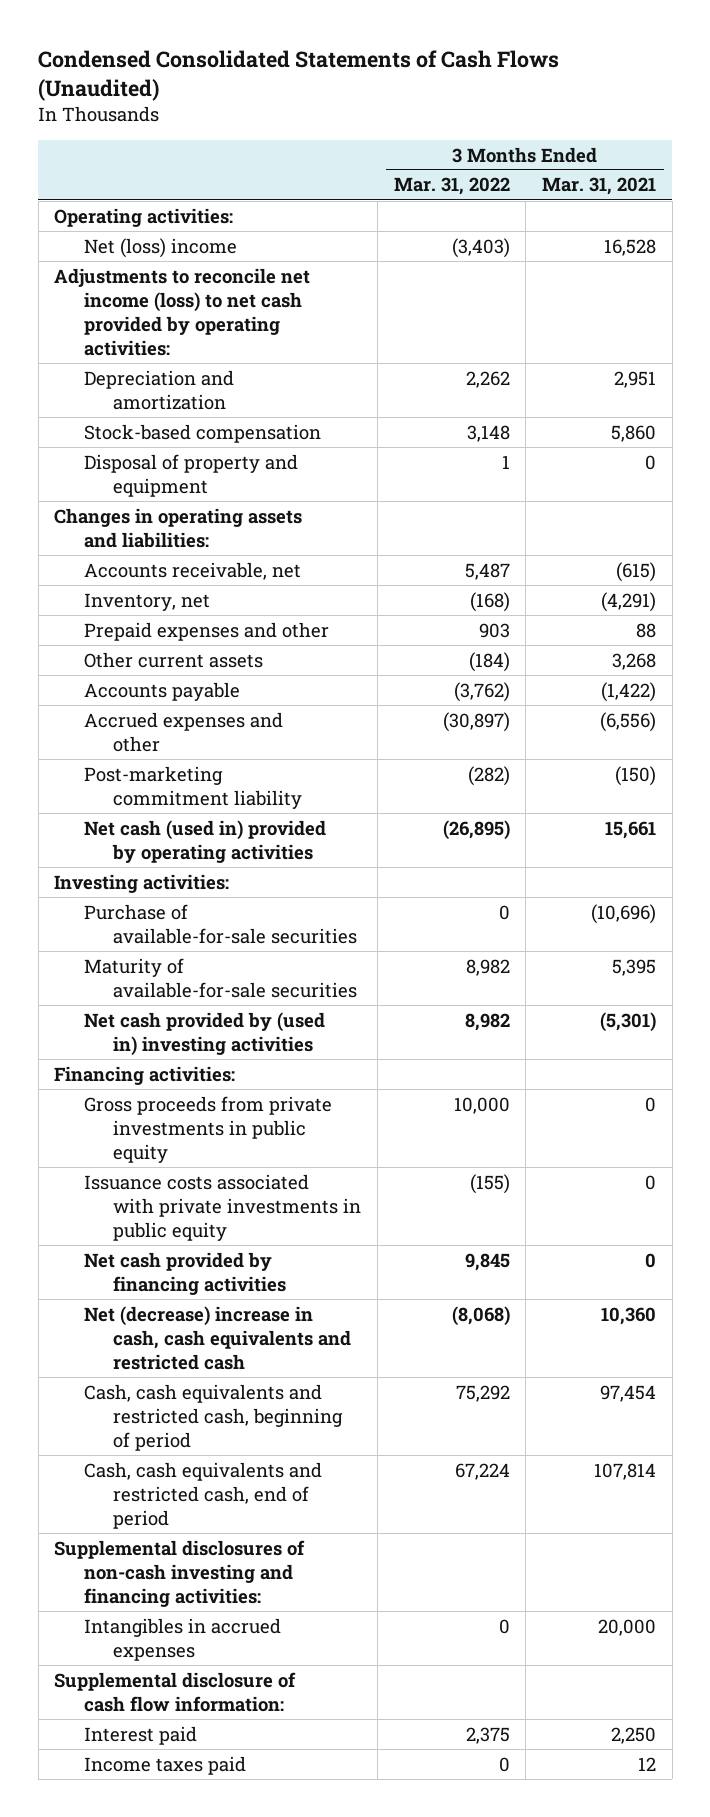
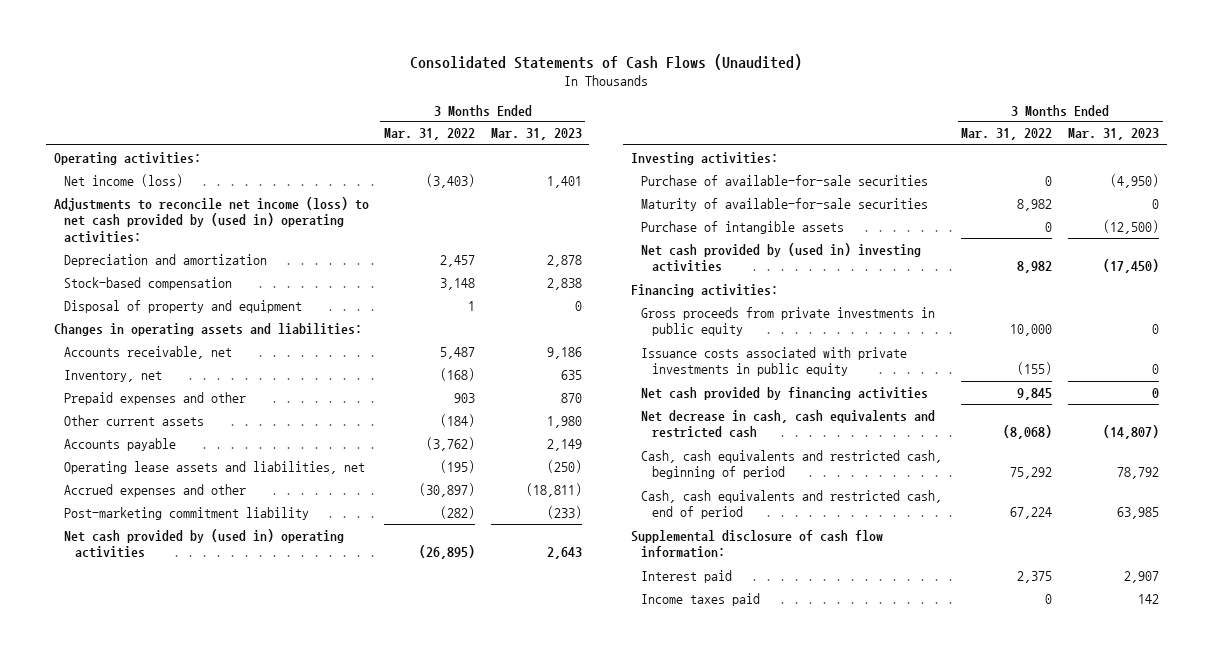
[38,50,560,102] Condensed Consolidated Statements of Cash Flows (Unaudited) -> [410,53,803,70] Consolidated Statements of Cash Flows (Unaudited)
[541,177,656,196] Mar. 31, 2021 -> none
none -> [490,128,582,141] Mar. 31, 2023
[83,237,237,258] Net (loss) income -> [64,173,184,187] Net income (loss)
[54,267,311,357] Adjustments to reconcile net income (loss) to net cash provided by operating activities: -> [53,196,369,244] Adjustments to reconcile net income (loss) to net cash provided by (used in) operating activities:
[465,370,510,388] 2,262 -> [440,254,476,267] 2,457
none -> [64,460,366,474] Operating lease assets and liabilities, net
[83,819,326,863] Net cash (used in) provided by operating activities -> [64,528,345,559] Net cash provided by (used in) operating activities
none -> [641,220,845,234] Purchase of intangible assets
[83,1305,352,1370] Net (decrease) increase in cash, cash equivalents and restricted cash -> [641,409,936,439] Net decrease in cash, cash equivalents and restricted cash
[54,1539,306,1607] Supplemental disclosures of non-cash investing and financing activities: -> none
[83,1617,281,1661] Intangibles in accrued expenses -> none

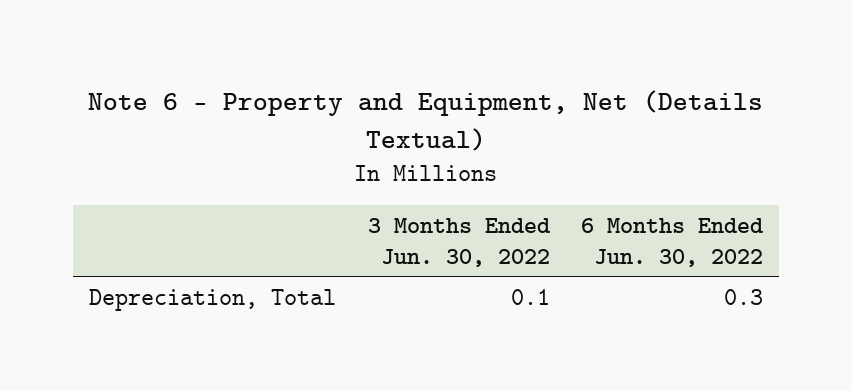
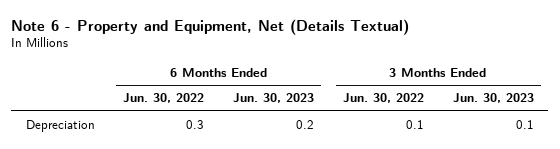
none -> [233,93,315,104] Jun. 30, 2023
none -> [452,93,534,104] Jun. 30, 2023
[88,289,336,312] Depreciation, Total -> [25,120,95,133] Depreciation

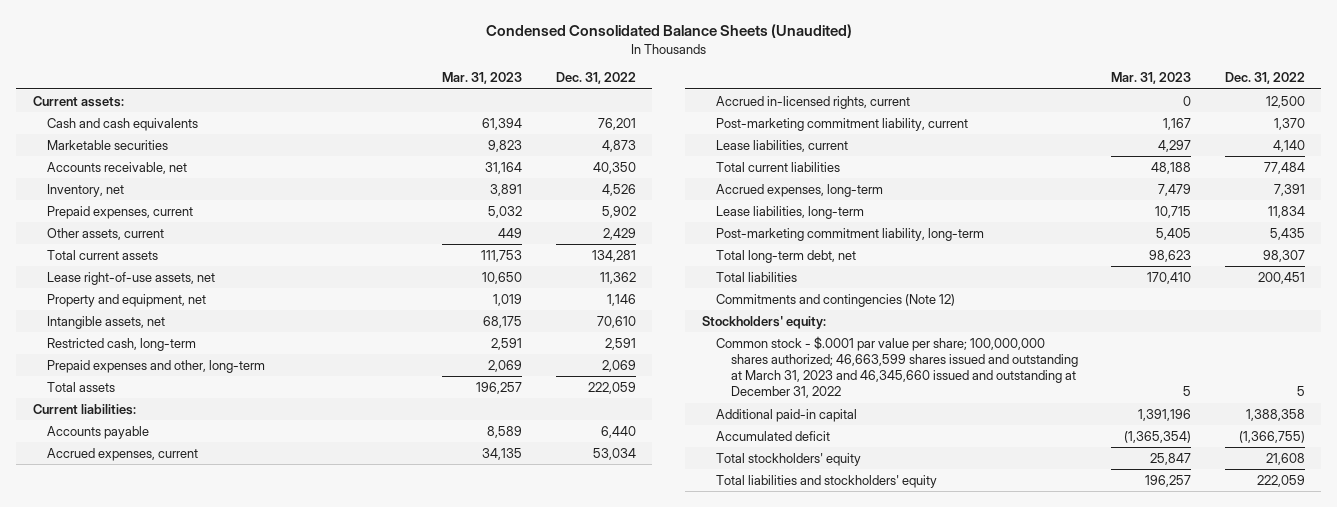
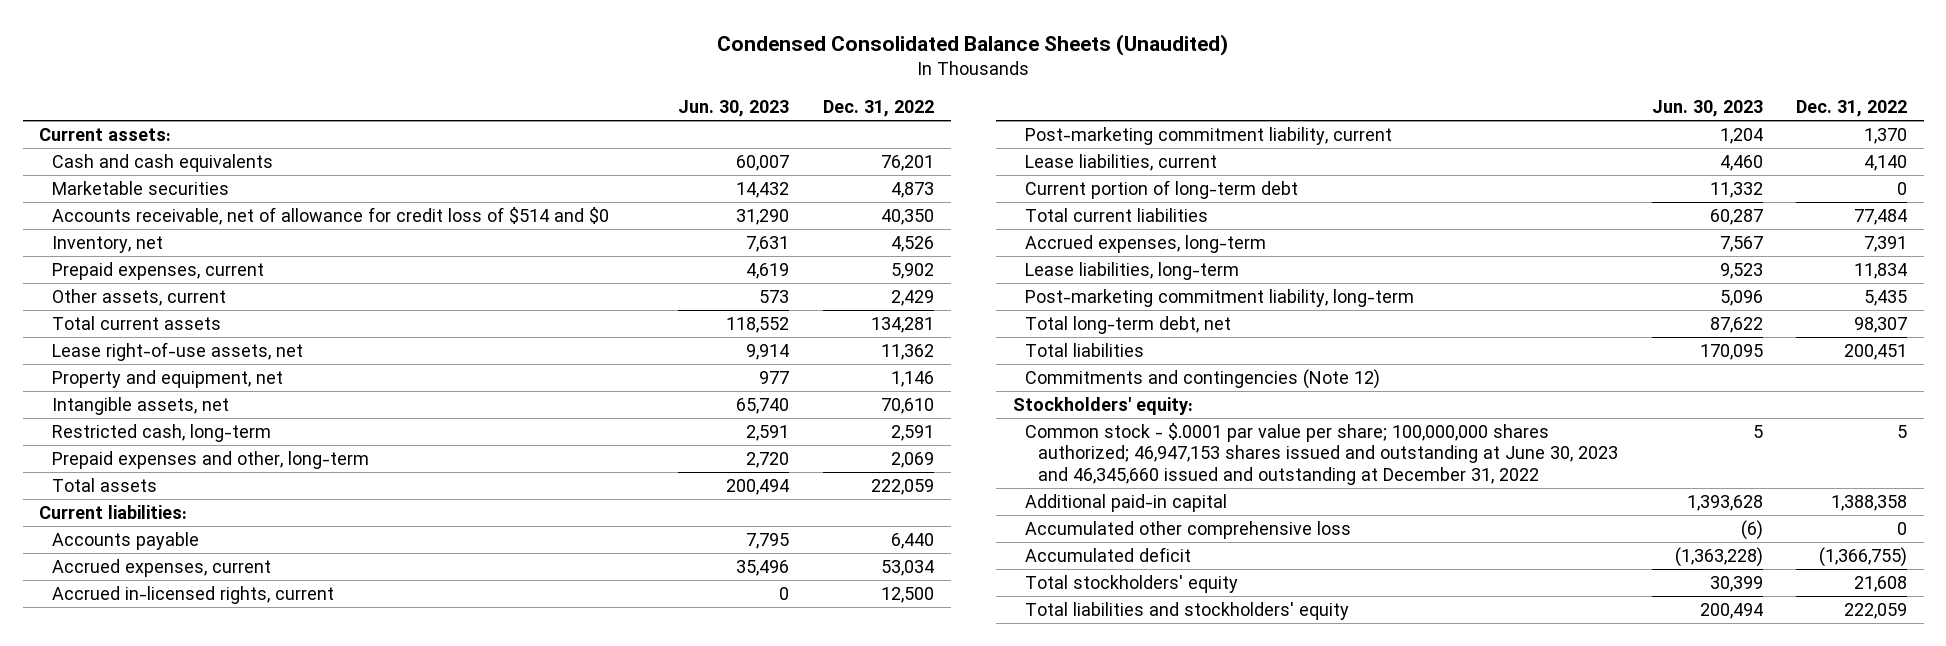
[442,72,523,85] Mar. 31, 2023 -> none
none -> [678,100,790,118] Jun. 30, 2023
[47,161,188,174] Accounts receivable, net -> [52,206,610,225] Accounts receivable, net of allowance for credit loss of $514 and $0
none -> [1025,179,1299,199] Current portion of long-term debt
[716,335,1078,399] Common stock - $.0001 par value per share; 100,000,000 shares authorized; 46,663,599 shares issued and outstanding at March 31, 2023 and 46,345,660 issued and outstanding at December 31, 2022 -> [1025,422,1619,485] Common stock - $.0001 par value per share; 100,000,000 shares authorized; 46,947,153 shares issued and outstanding at June 30, 2023 and 46,345,660 issued and outstanding at December 31, 2022
none -> [1025,520,1352,539] Accumulated other comprehensive loss

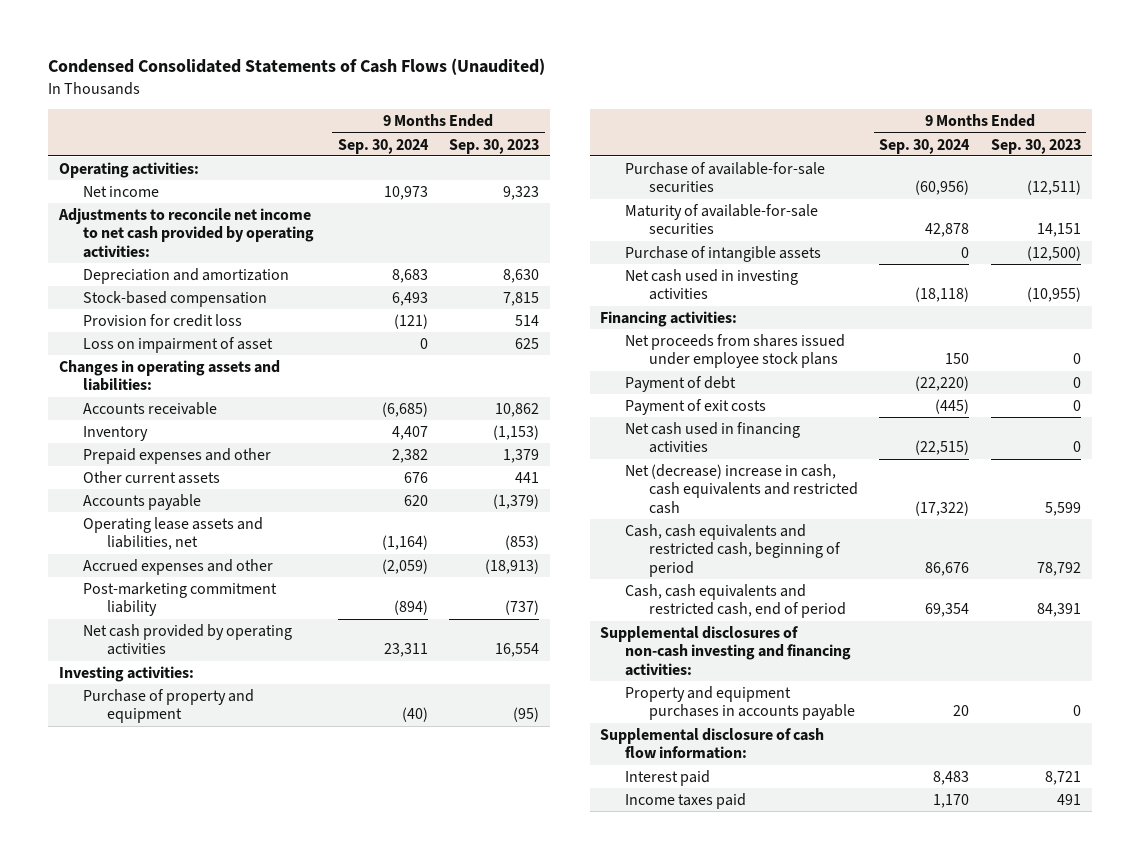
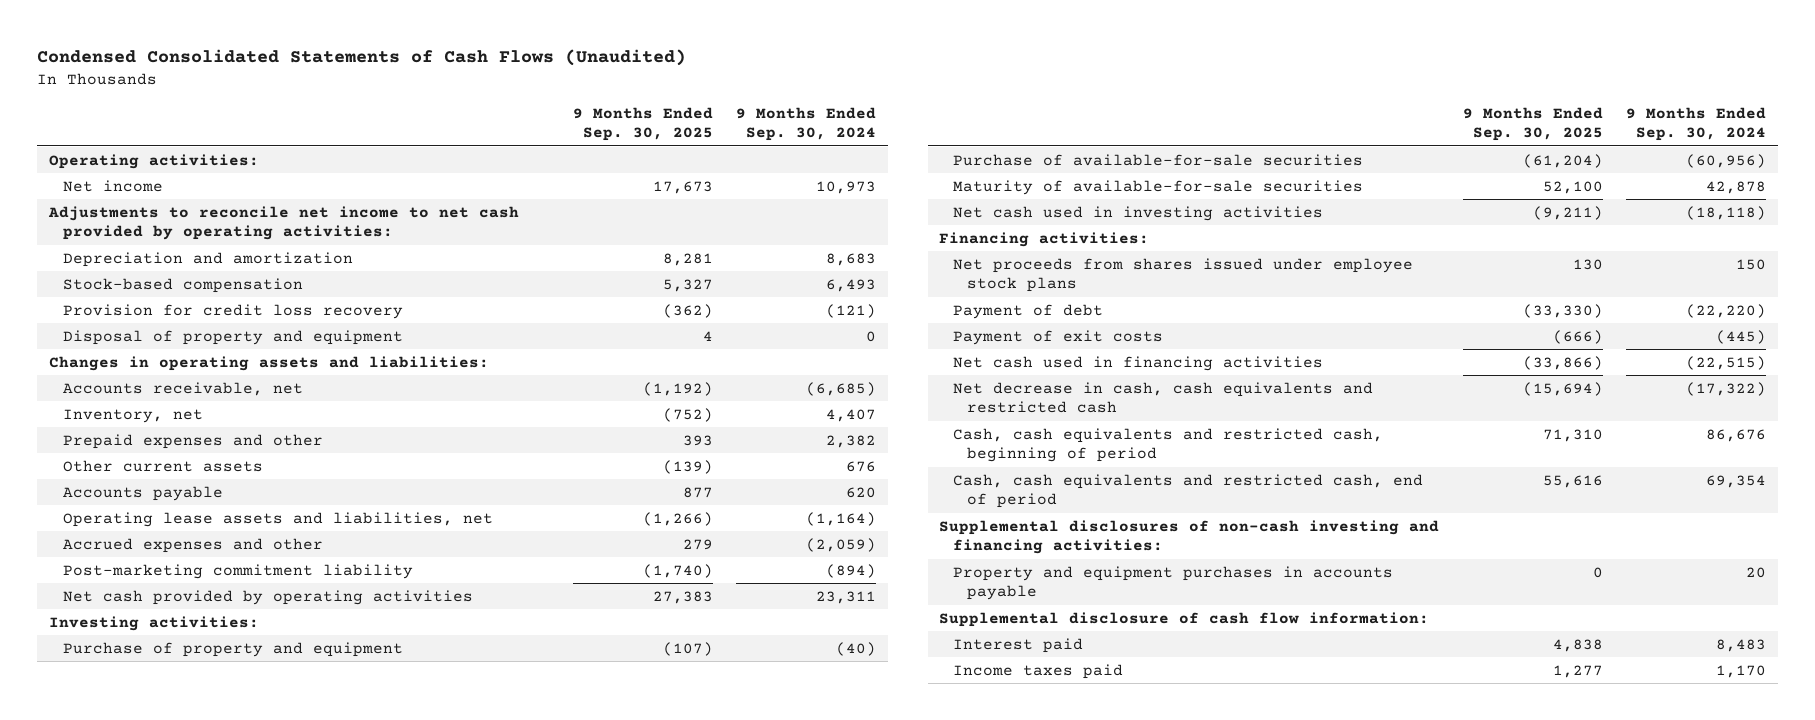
[449,138,540,154] Sep. 30, 2023 -> none
none -> [572,106,713,142] 9 Months Ended Sep. 30, 2025
[82,336,273,353] Loss on impairment of asset -> none
[82,313,242,327] Provision for credit loss -> [62,303,403,319] Provision for credit loss recovery
none -> [62,329,403,345] Disposal of property and equipment
[82,401,217,415] Accounts receivable -> [62,381,303,396] Accounts receivable, net
[82,425,148,441] Inventory -> [62,408,203,423] Inventory, net
[624,245,821,262] Purchase of intangible assets -> none
[624,463,858,514] Net (decrease) increase in cash, cash equivalents and restricted cash -> [953,381,1374,414] Net decrease in cash, cash equivalents and restricted cash

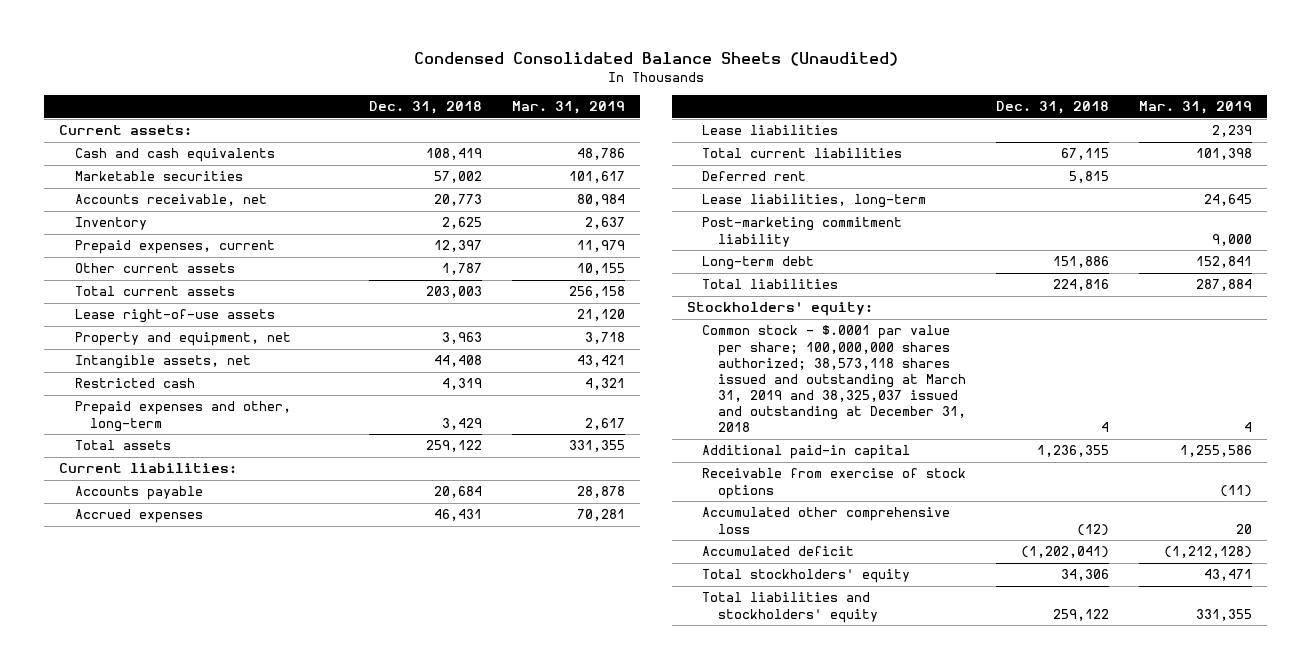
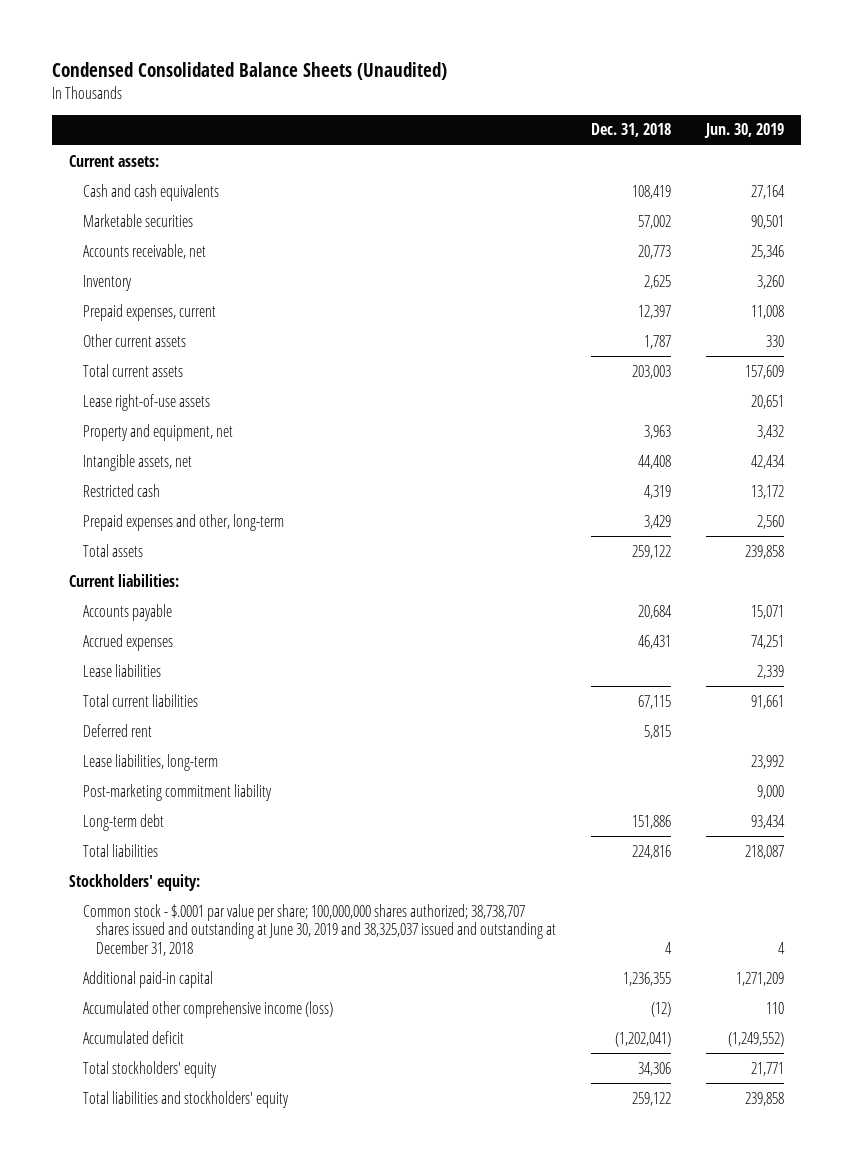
[511,101,625,115] Mar. 31, 2019 -> none
none -> [703,123,784,139] Jun. 30, 2019
[702,325,966,433] Common stock - $.0001 par value per share; 100,000,000 shares authorized; 38,573,118 shares issued and outstanding at March 31, 2019 and 38,325,037 issued and outstanding at December 31, 2018 -> [82,903,556,956] Common stock - $.0001 par value per share; 100,000,000 shares authorized; 38,738,707 shares issued and outstanding at June 30, 2019 and 38,325,037 issued and outstanding at December 31, 2018
[702,468,967,499] Receivable from exercise of stock options -> none
[702,507,951,534] Accumulated other comprehensive loss -> [82,1000,333,1018] Accumulated other comprehensive income (loss)

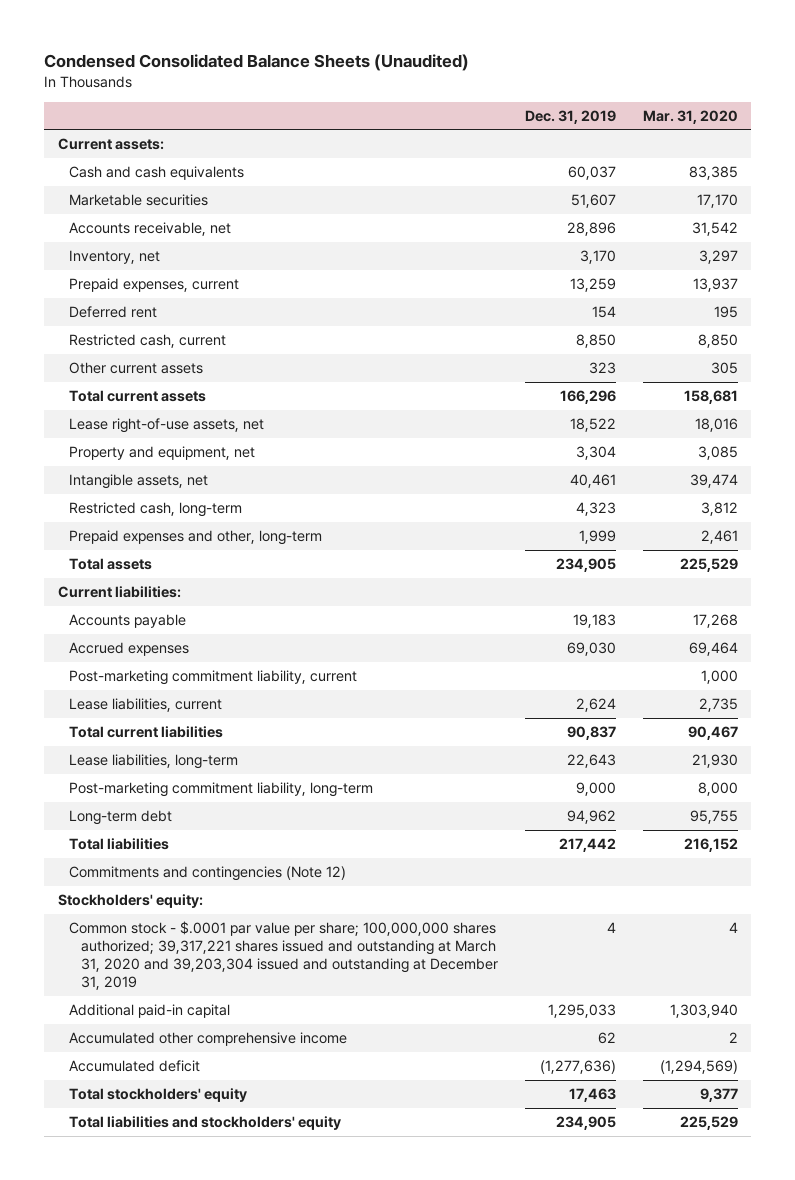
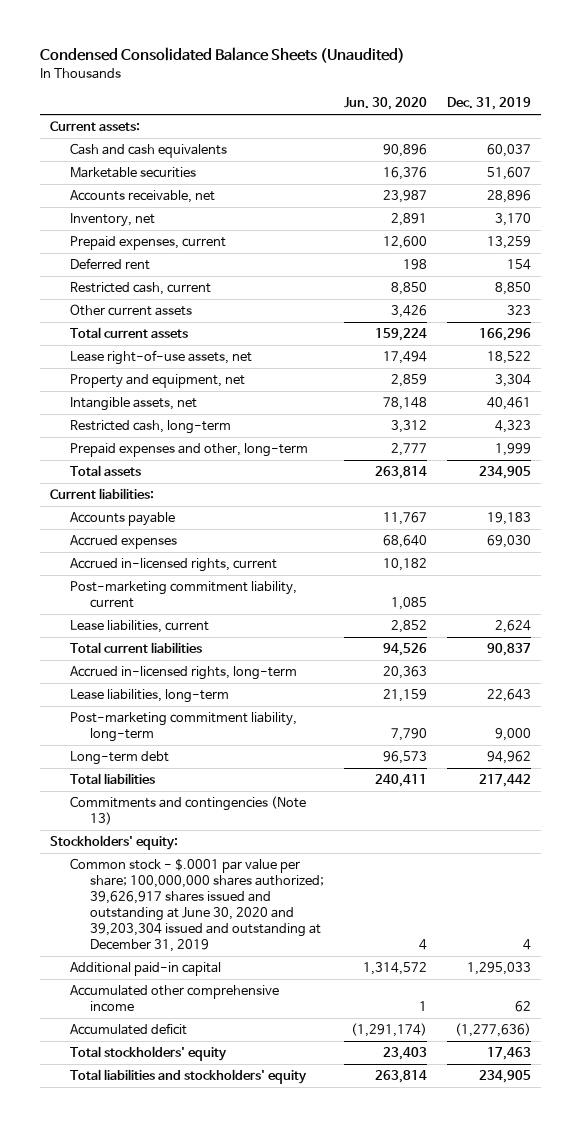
[642,109,738,124] Mar. 31, 2020 -> none
none -> [344,97,428,111] Jun. 30, 2020
none -> [70,558,278,573] Accrued in-licensed rights, current
none -> [70,666,298,681] Accrued in-licensed rights, long-term
[69,866,347,882] Commitments and contingencies (Note 12) -> [70,796,307,826] Commitments and contingencies (Note 13)
[69,921,498,991] Common stock - $.0001 par value per share; 100,000,000 shares authorized; 39,317,221 shares issued and outstanding at March 31, 2020 and 39,203,304 issued and outstanding at December 31, 2019 -> [70,858,325,953] Common stock - $.0001 par value per share; 100,000,000 shares authorized; 39,626,917 shares issued and outstanding at June 30, 2020 and 39,203,304 issued and outstanding at December 31, 2019

